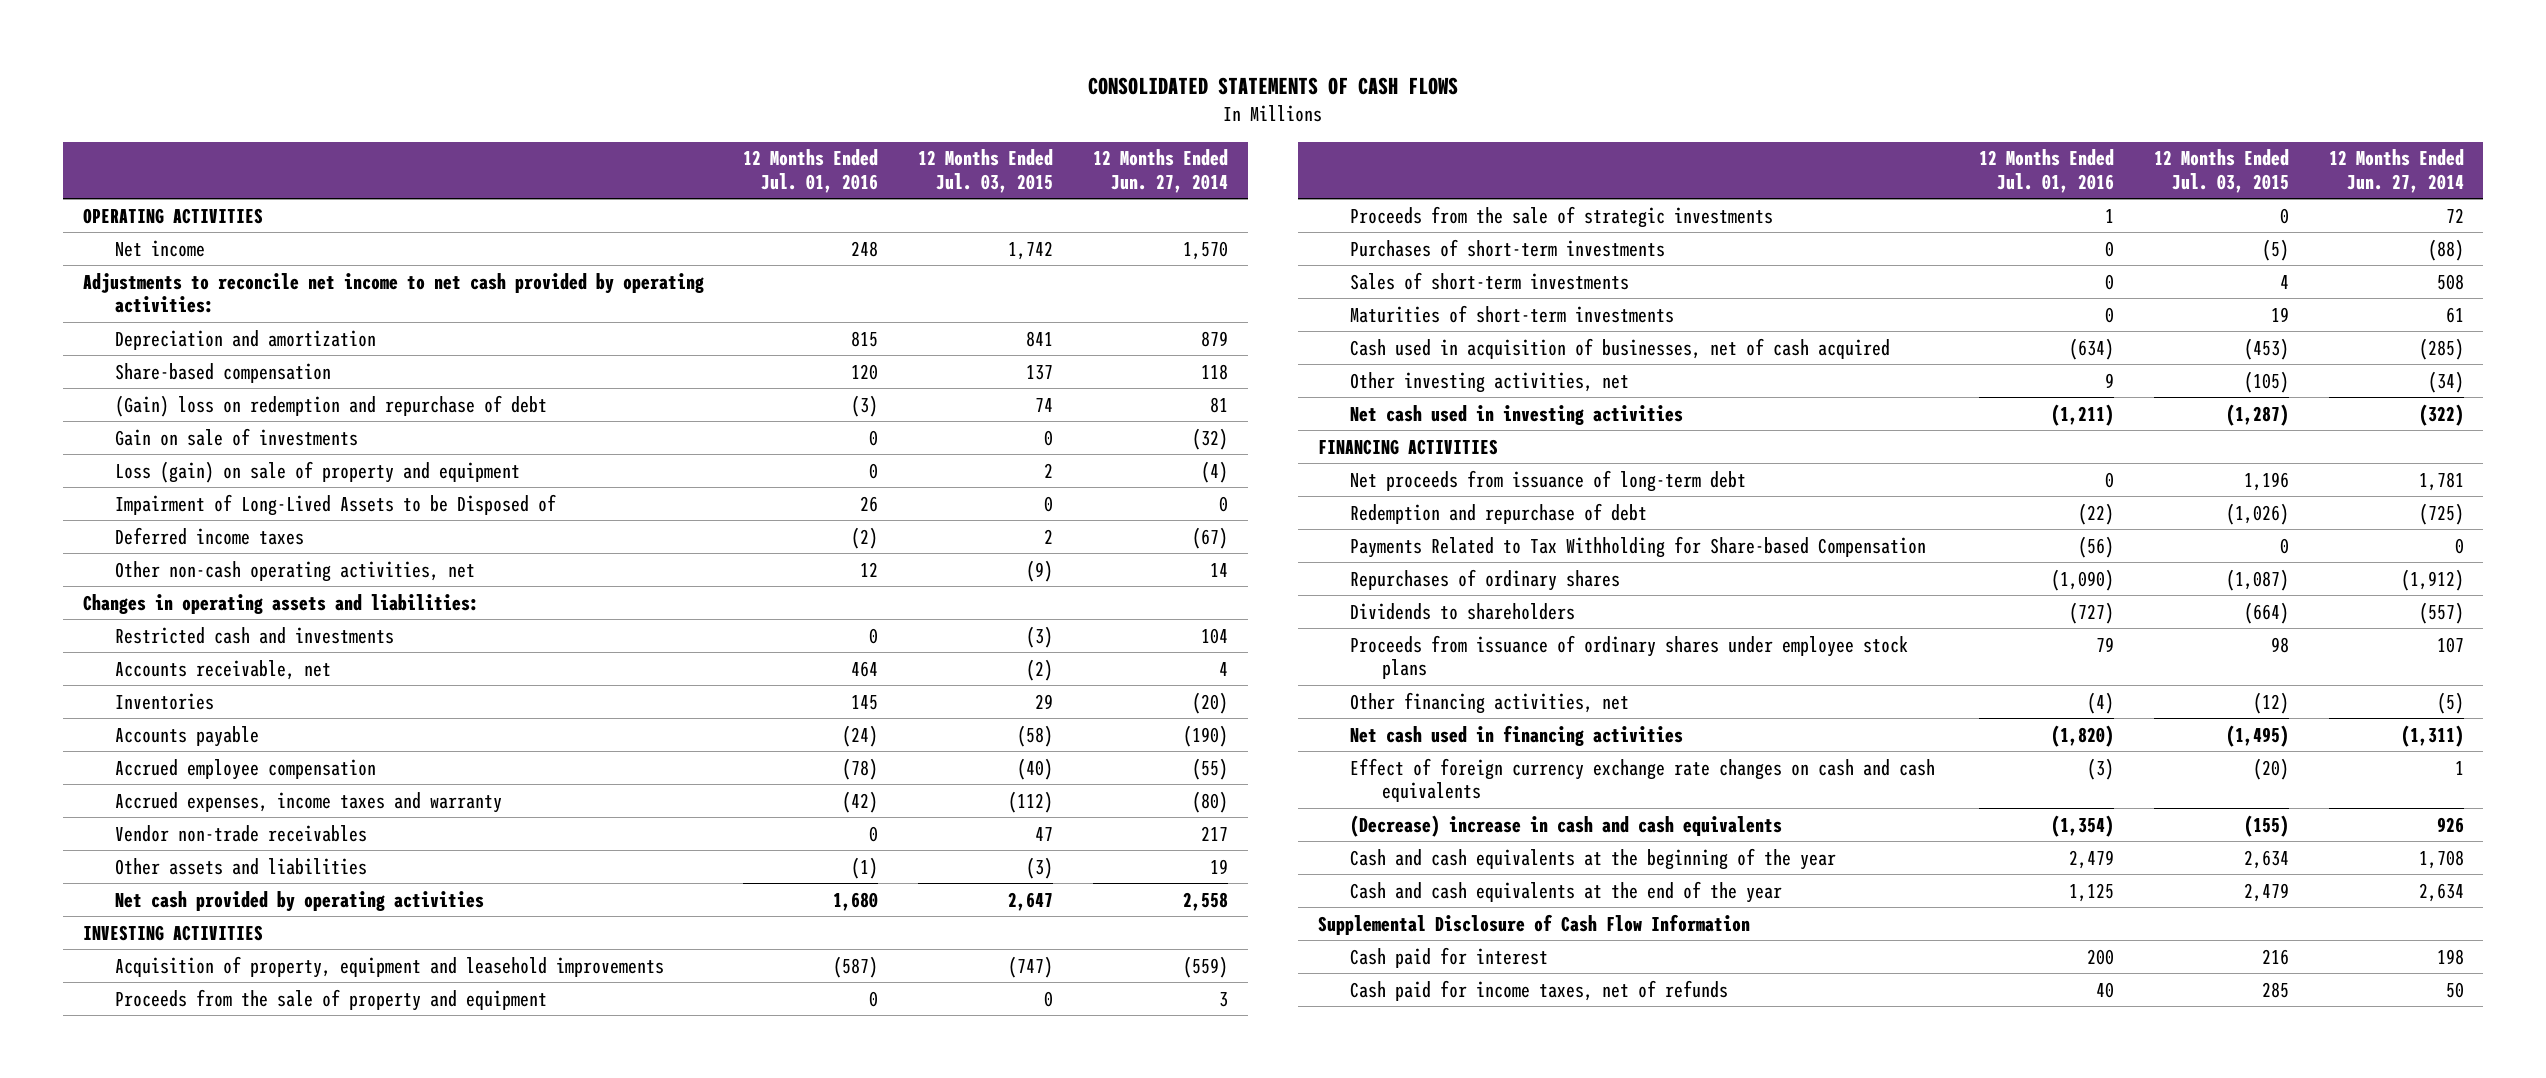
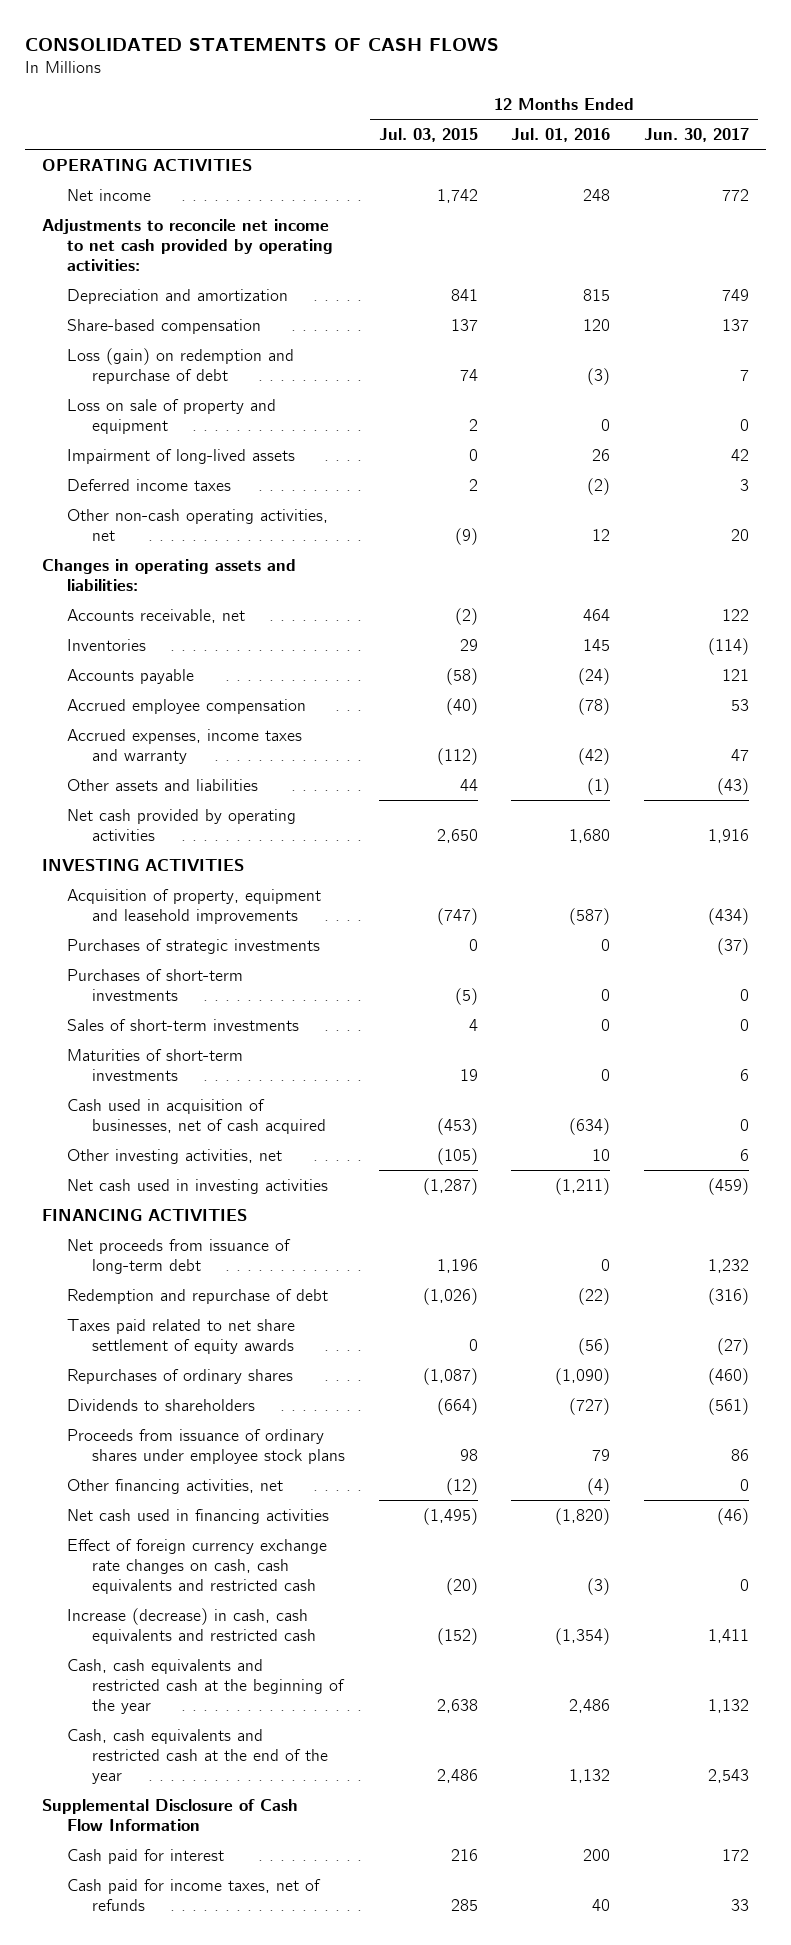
[1093,149,1229,193] 12 Months Ended Jun. 27, 2014 -> none
none -> [644,127,750,142] Jun. 30, 2017
[114,427,358,446] Gain on sale of investments -> none
[114,394,547,417] (Gain) loss on redemption and repurchase of debt -> [66,347,294,384] Loss (gain) on redemption and repurchase of debt
[114,460,520,483] Loss (gain) on sale of property and equipment -> [66,398,276,434] Loss on sale of property and equipment
[114,493,556,516] Impairment of Long-Lived Assets to be Disposed of -> [66,448,295,464] Impairment of long-lived assets
[114,626,394,644] Restricted cash and investments -> none
[114,824,367,842] Vendor non-trade receivables -> none
[1026,856,1054,879] (3) -> [459,778,478,791] 44
[1008,891,1054,911] 2,647 -> [436,828,478,843] 2,650
[114,988,547,1011] Proceeds from the sale of property and equipment -> none
[1350,205,1774,228] Proceeds from the sale of strategic investments -> none
none -> [66,938,320,954] Purchases of strategic investments
[2105,372,2115,388] 9 -> [592,1148,611,1161] 10
[1350,535,1927,558] Payments Related to Tax Withholding for Share-based Compensation -> [66,1318,295,1354] Taxes paid related to net share settlement of equity awards
[1350,757,1936,803] Effect of foreign currency exchange rate changes on cash and cash equivalents -> [66,1538,327,1594] Effect of foreign currency exchange rate changes on cash, cash equivalents and restricted cash
[1350,814,1783,837] (Decrease) increase in cash and cash equivalents -> [66,1607,316,1644] Increase (decrease) in cash, cash equivalents and restricted cash
[2243,814,2289,837] (155) -> [436,1627,478,1645] (152)
[1350,847,1837,870] Cash and cash equivalents at the beginning of the year -> [66,1658,345,1714] Cash, cash equivalents and restricted cash at the beginning of the year
[2069,849,2115,869] 2,479 -> [569,1698,611,1713] 2,486
[2243,849,2289,869] 2,634 -> [436,1698,478,1713] 2,638
[1350,880,1783,903] Cash and cash equivalents at the end of the year -> [66,1728,328,1784] Cash, cash equivalents and restricted cash at the end of the year
[2069,882,2115,902] 1,125 -> [569,1768,611,1783] 1,132
[2243,882,2289,902] 2,479 -> [436,1768,478,1783] 2,486

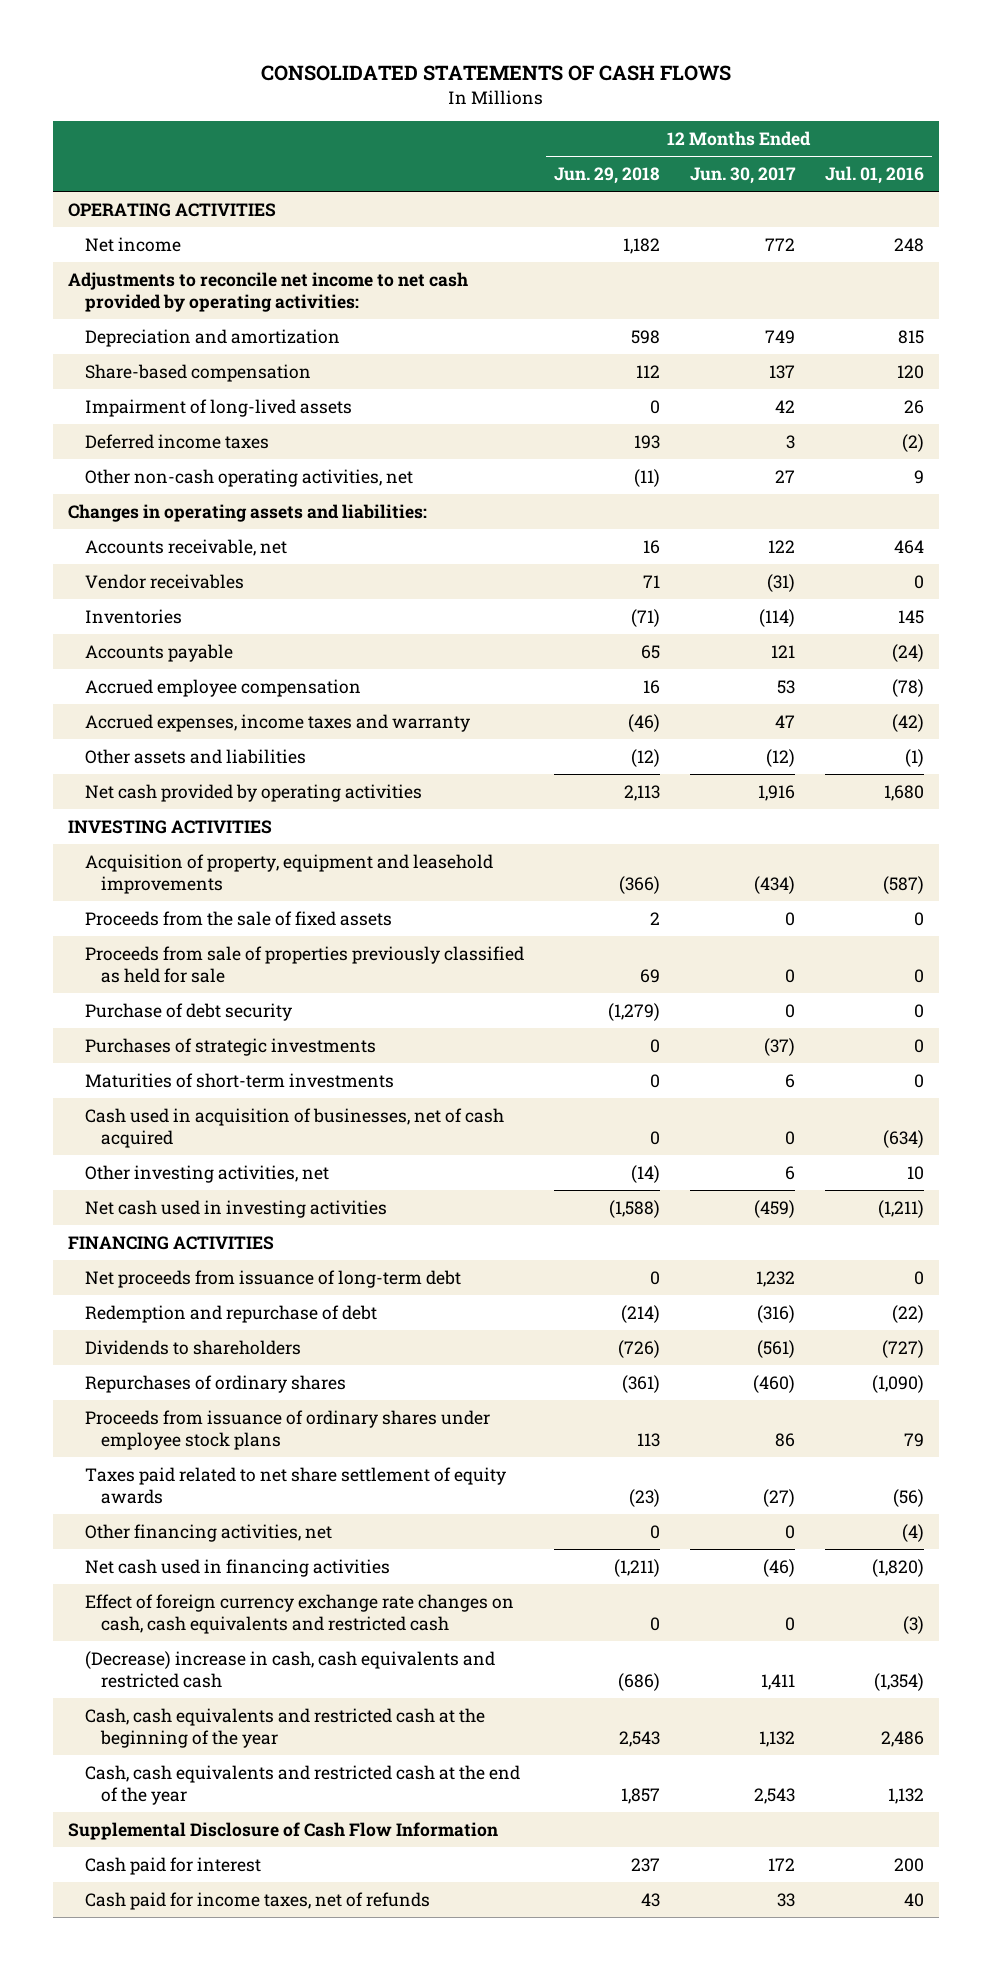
[378,127,478,142] Jul. 03, 2015 -> none
none -> [553,167,660,185] Jun. 29, 2018
[66,347,294,384] Loss (gain) on redemption and repurchase of debt -> none
[66,398,276,434] Loss on sale of property and equipment -> none
[592,528,611,541] 12 -> [914,469,925,484] 9
[731,528,750,541] 20 -> [774,469,795,483] 27
none -> [84,573,244,589] Vendor receivables
[717,777,750,795] (43) -> [765,748,795,767] (12)
none -> [84,910,392,926] Proceeds from the sale of fixed assets
none -> [84,945,524,983] Proceeds from sale of properties previously classified as held for sale
none -> [84,1002,292,1021] Purchase of debt security
[66,968,243,1001] Purchases of short-term investments -> none
[66,1018,299,1031] Sales of short-term investments -> none
[66,1368,293,1384] Repurchases of ordinary shares -> [84,1374,346,1393] Repurchases of ordinary shares
[66,1318,295,1354] Taxes paid related to net share settlement of equity awards -> [84,1466,506,1504] Taxes paid related to net share settlement of equity awards
[66,1607,316,1644] Increase (decrease) in cash, cash equivalents and restricted cash -> [84,1650,495,1688] (Decrease) increase in cash, cash equivalents and restricted cash

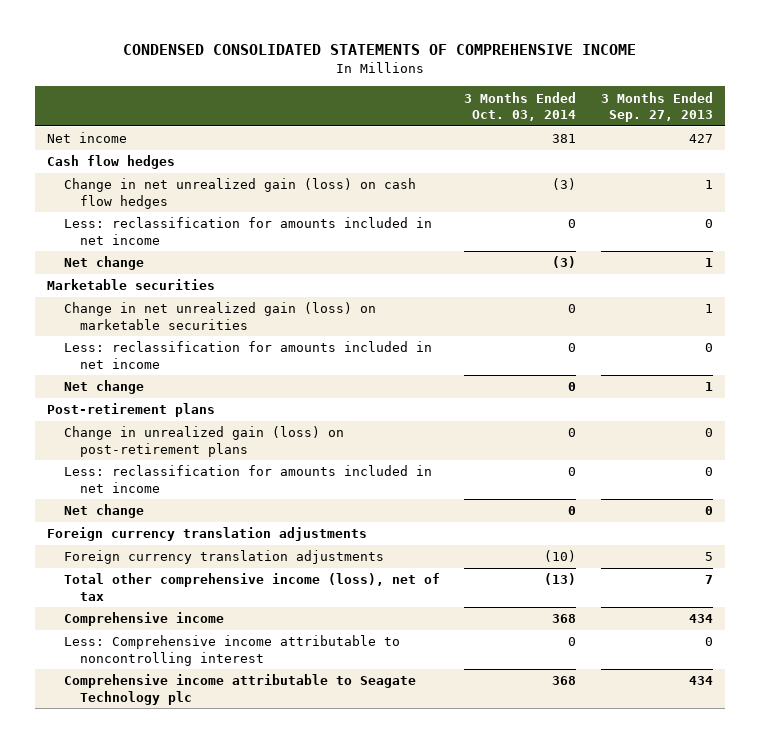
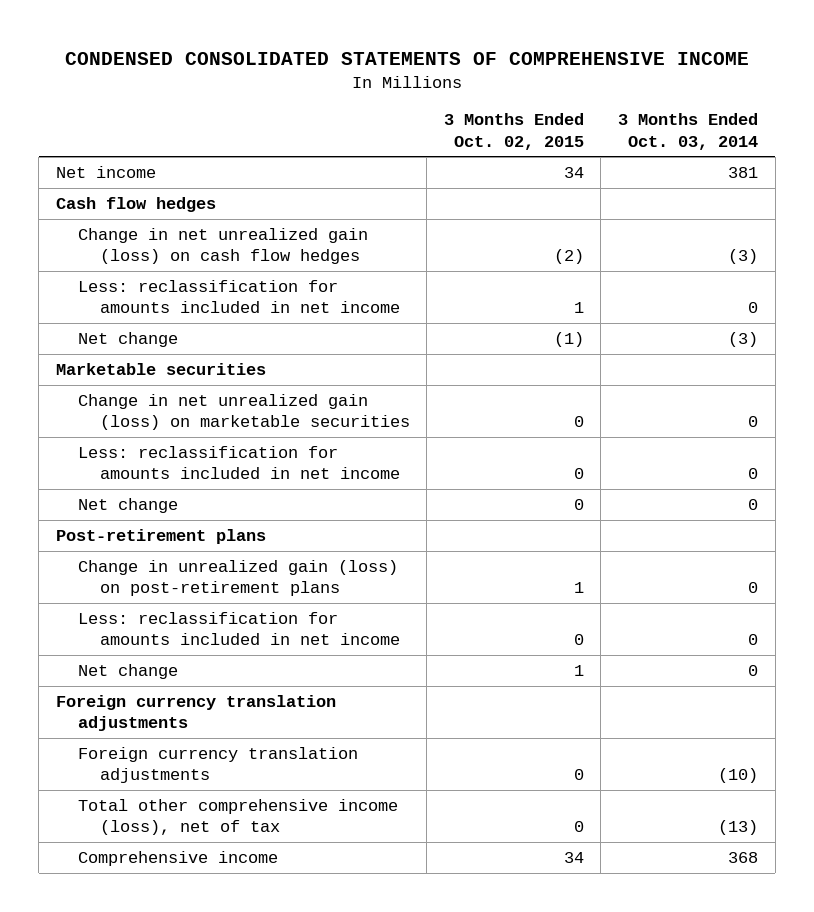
[601,91,714,123] 3 Months Ended Sep. 27, 2013 -> none
none -> [443,113,584,150] 3 Months Ended Oct. 02, 2015
[63,635,400,666] Less: Comprehensive income attributable to noncontrolling interest -> none
[63,674,416,705] Comprehensive income attributable to Seagate Technology plc -> none

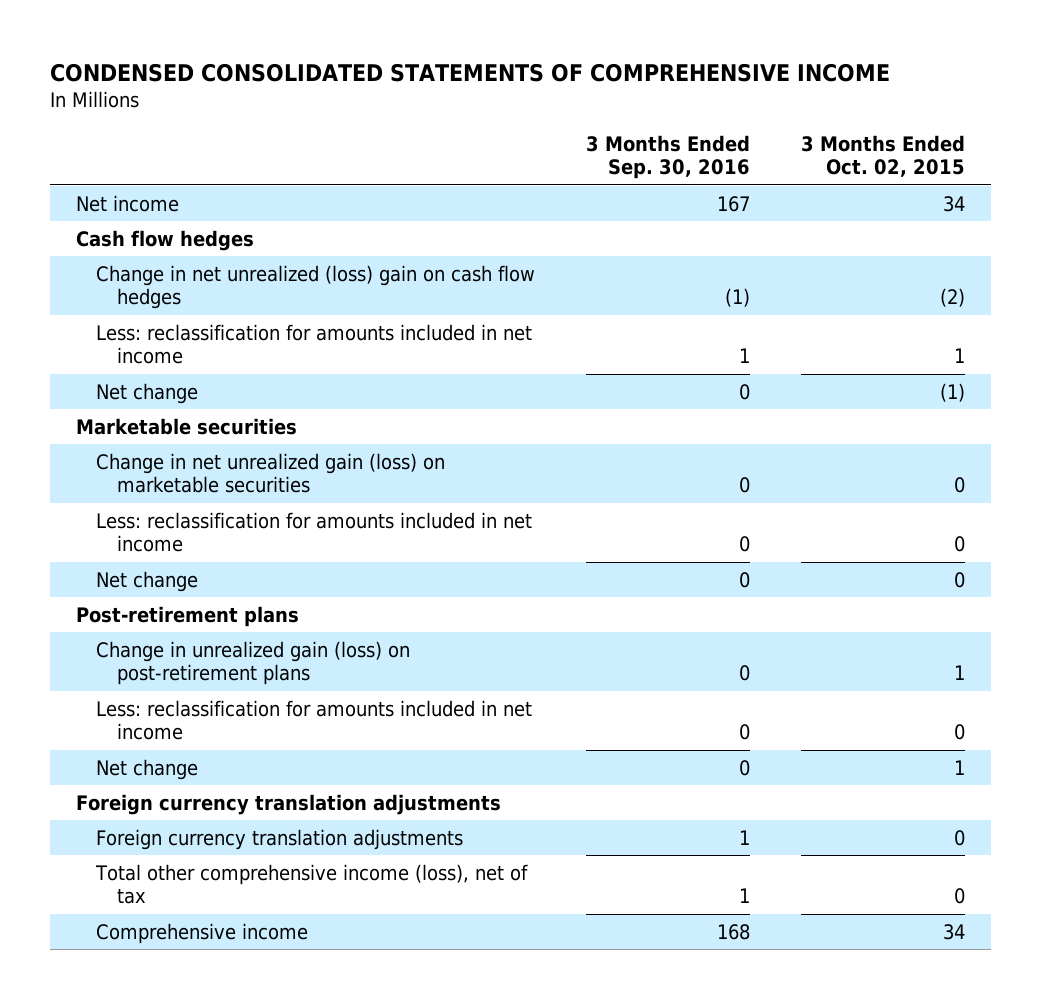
[618,113,759,150] 3 Months Ended Oct. 03, 2014 -> none
none -> [586,134,751,180] 3 Months Ended Sep. 30, 2016
[77,227,368,265] Change in net unrealized gain (loss) on cash flow hedges -> [96,264,536,310] Change in net unrealized (loss) gain on cash flow hedges

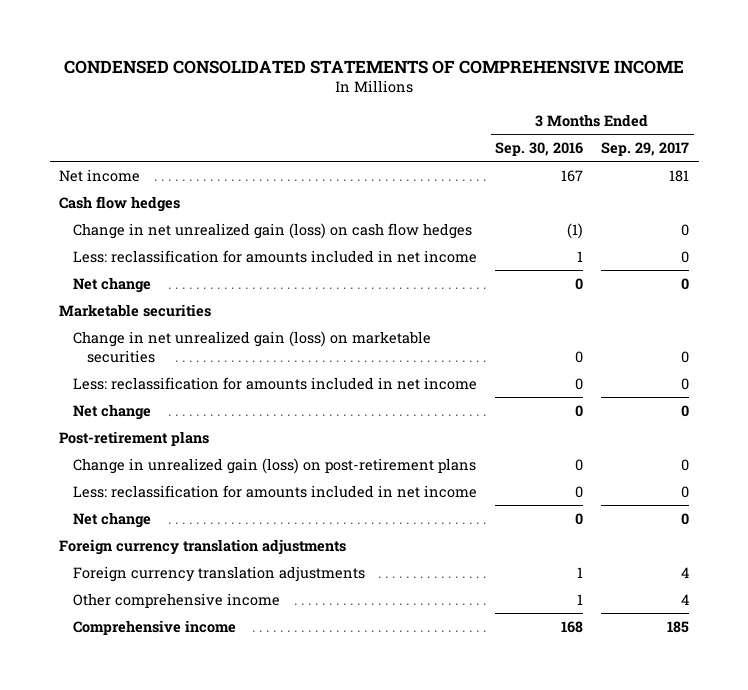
[801,134,966,178] 3 Months Ended Oct. 02, 2015 -> none
none -> [601,141,690,156] Sep. 29, 2017
[96,264,536,310] Change in net unrealized (loss) gain on cash flow hedges -> [73,222,473,239] Change in net unrealized gain (loss) on cash flow hedges
[95,863,529,905] Total other comprehensive income (loss), net of tax -> none
none -> [73,592,281,608] Other comprehensive income

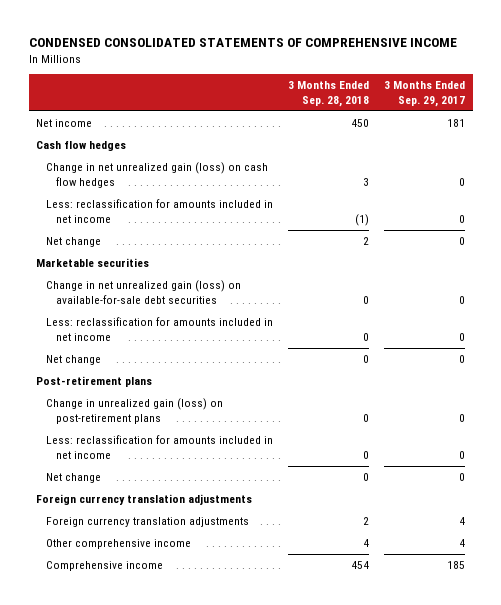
[495,141,584,156] Sep. 30, 2016 -> none
none -> [288,81,370,108] 3 Months Ended Sep. 28, 2018
[73,330,432,363] Change in net unrealized gain (loss) on marketable securities -> [46,279,242,304] Change in net unrealized gain (loss) on available-for-sale debt securities

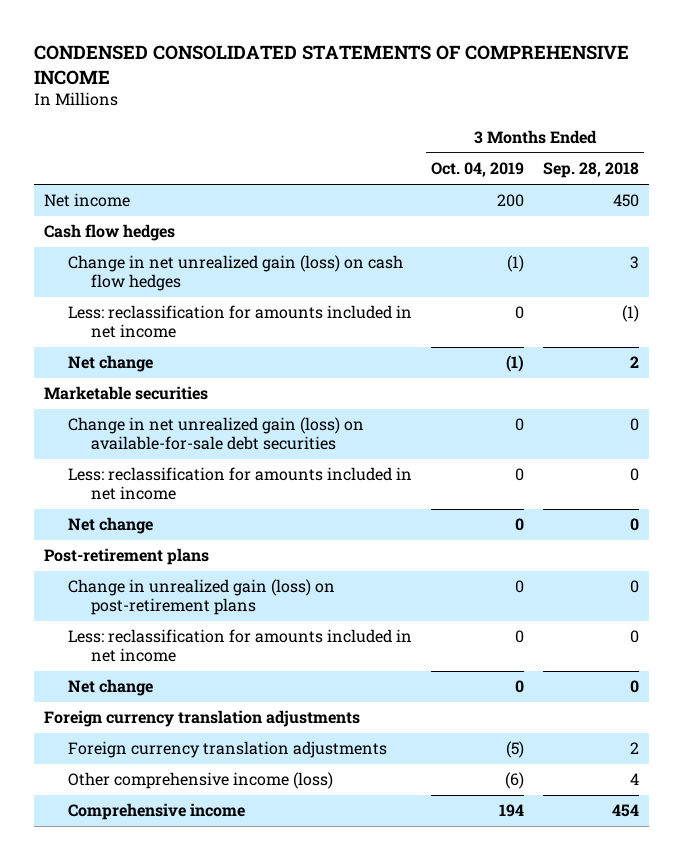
[384,81,466,108] 3 Months Ended Sep. 29, 2017 -> none
none -> [431,162,525,178] Oct. 04, 2019
[46,538,192,549] Other comprehensive income -> [67,772,333,790] Other comprehensive income (loss)

